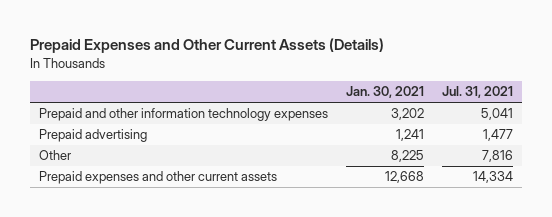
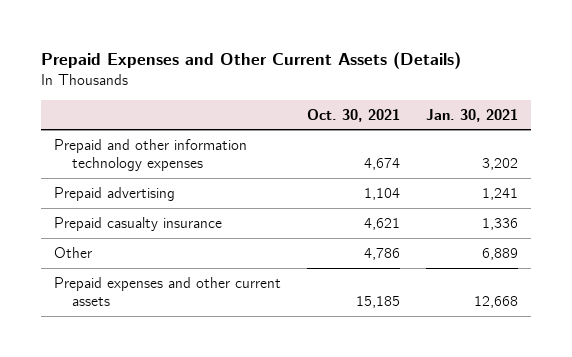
[441,86,513,99] Jul. 31, 2021 -> none
none -> [306,108,400,122] Oct. 30, 2021
none -> [54,216,223,231] Prepaid casualty insurance
[390,150,424,163] 8,225 -> [481,247,518,260] 6,889

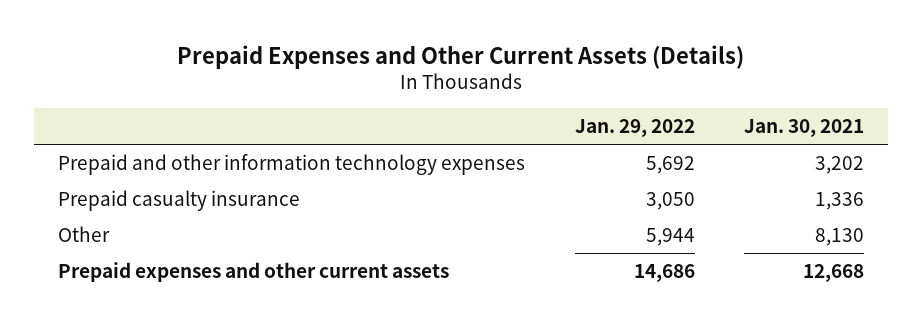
[306,108,400,122] Oct. 30, 2021 -> none
none -> [574,119,695,138] Jan. 29, 2022
[54,186,176,201] Prepaid advertising -> none
[481,247,518,260] 6,889 -> [814,227,864,246] 8,130

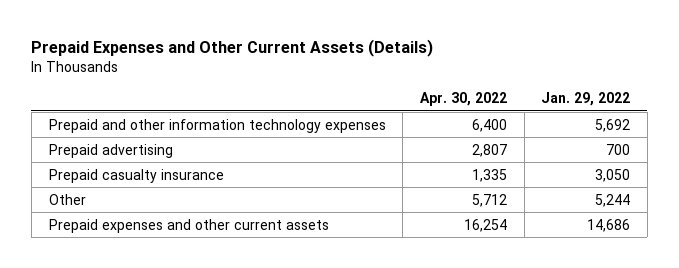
[743,119,864,138] Jan. 30, 2021 -> none
none -> [419,92,507,107] Apr. 30, 2022
none -> [48,143,173,158] Prepaid advertising
[645,227,695,246] 5,944 -> [595,193,631,207] 5,244

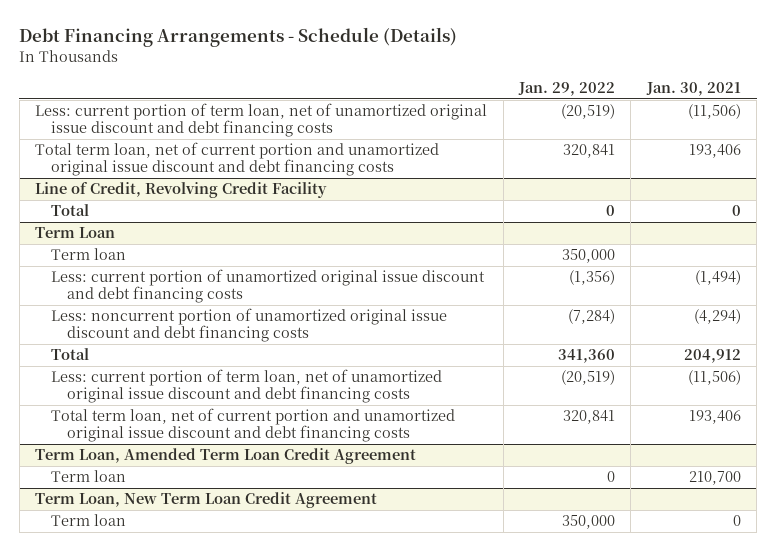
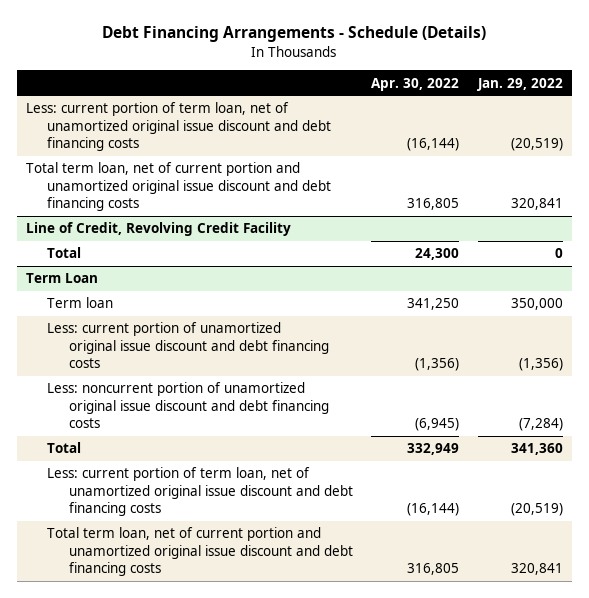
[645,82,741,97] Jan. 30, 2021 -> none
none -> [371,77,460,91] Apr. 30, 2022
[35,448,417,465] Term Loan, Amended Term Loan Credit Agreement -> none
[50,470,126,483] Term loan -> none
[35,492,378,509] Term Loan, New Term Loan Credit Agreement -> none
[50,514,126,527] Term loan -> none

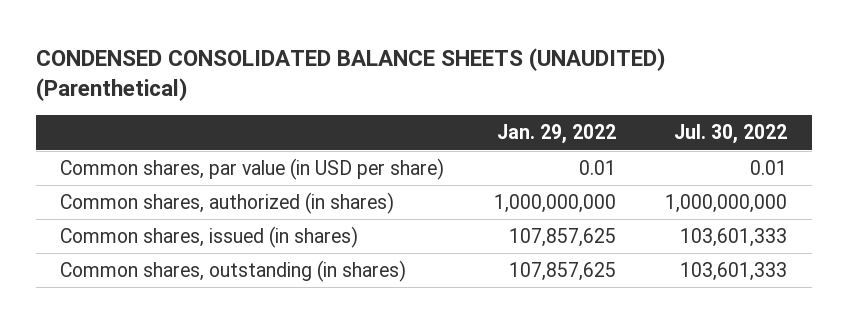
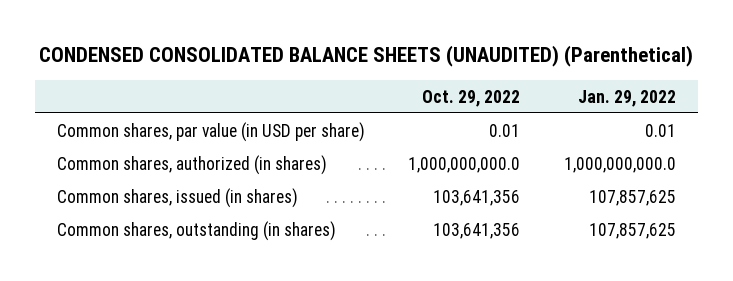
[674,124,788,145] Jul. 30, 2022 -> none
none -> [422,89,521,107] Oct. 29, 2022
[493,194,616,214] 1,000,000,000 -> [563,156,676,173] 1,000,000,000.0

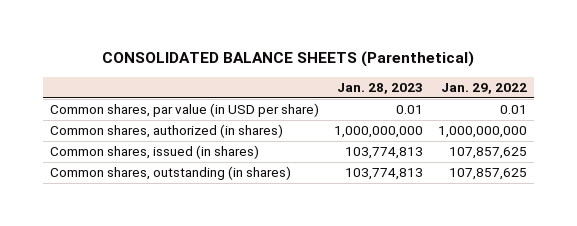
[39,45,694,68] CONDENSED CONSOLIDATED BALANCE SHEETS (UNAUDITED) (Parenthetical) -> [102,51,475,68] CONSOLIDATED BALANCE SHEETS (Parenthetical)
[422,89,521,107] Oct. 29, 2022 -> none
none -> [336,82,423,94] Jan. 28, 2023
[563,156,676,173] 1,000,000,000.0 -> [437,126,527,139] 1,000,000,000

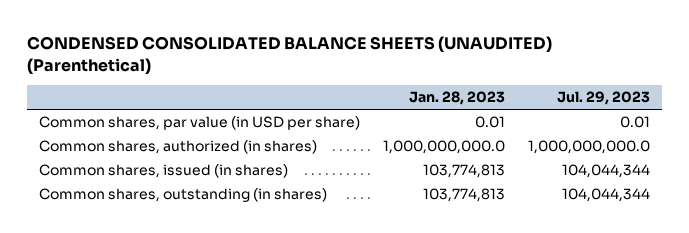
[102,51,475,68] CONSOLIDATED BALANCE SHEETS (Parenthetical) -> [27,36,553,74] CONDENSED CONSOLIDATED BALANCE SHEETS (UNAUDITED) (Parenthetical)
[440,82,527,94] Jan. 29, 2022 -> none
none -> [557,91,651,106] Jul. 29, 2023
[333,126,423,139] 1,000,000,000 -> [382,140,505,155] 1,000,000,000.0

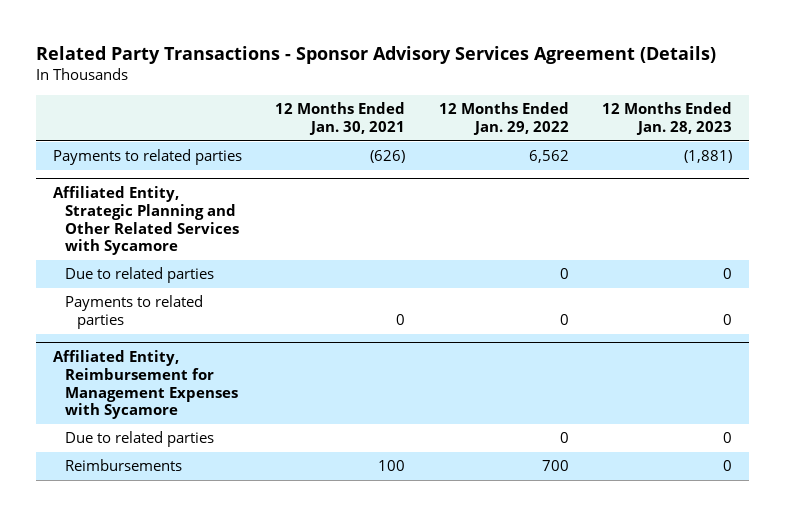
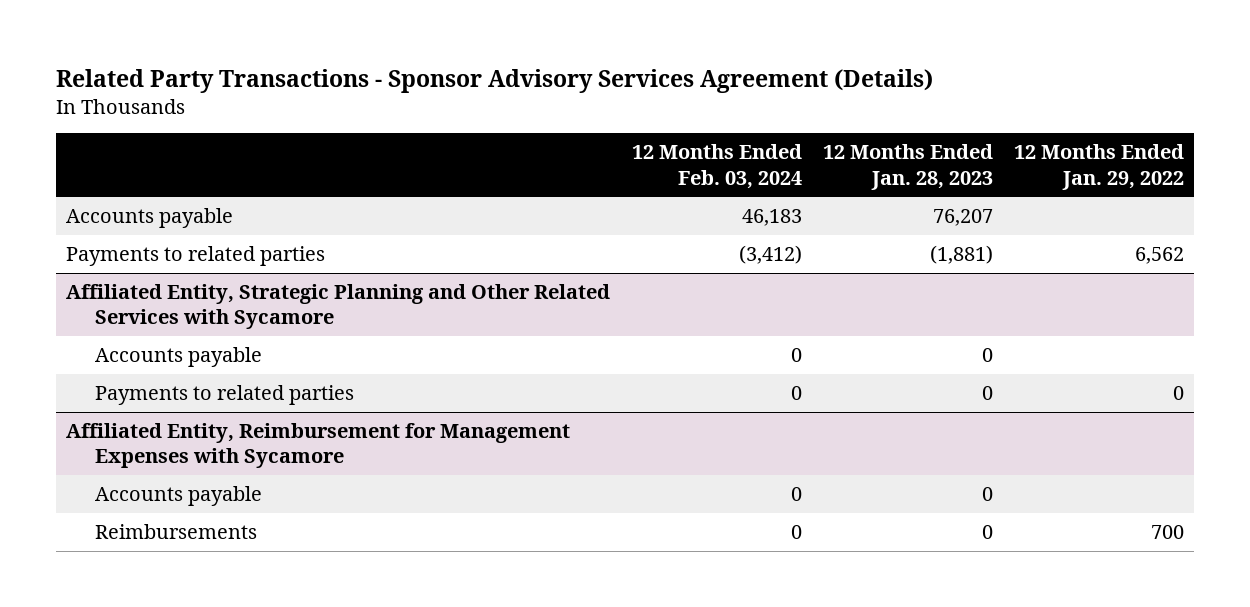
[275,102,406,136] 12 Months Ended Jan. 30, 2021 -> none
none -> [631,144,802,189] 12 Months Ended Feb. 03, 2024
none -> [66,207,234,228] Accounts payable
[64,267,214,284] Due to related parties -> none
none -> [94,346,262,367] Accounts payable
[64,431,214,448] Due to related parties -> none
none -> [94,485,262,506] Accounts payable

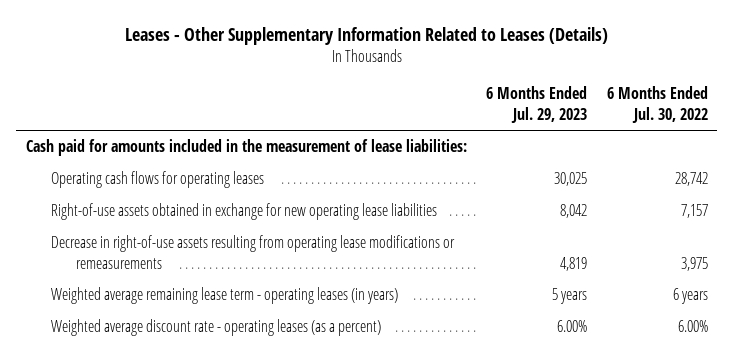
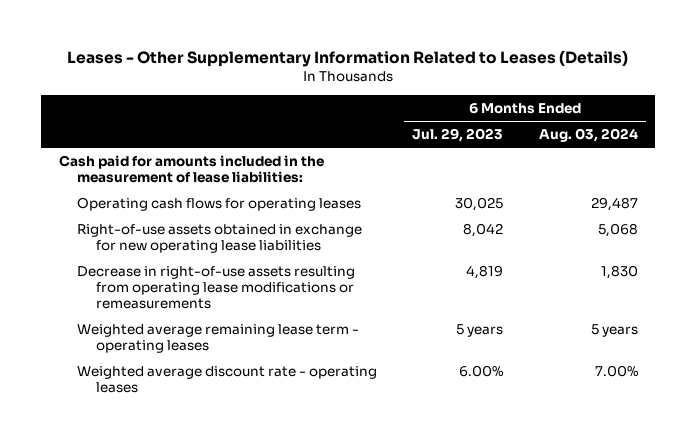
[606,86,708,123] 6 Months Ended Jul. 30, 2022 -> none
none -> [538,128,638,143] Aug. 03, 2024
[50,287,398,305] Weighted average remaining lease term - operating leases (in years) -> [77,324,360,354] Weighted average remaining lease term - operating leases
[50,319,381,337] Weighted average discount rate - operating leases (as a percent) -> [77,366,378,394] Weighted average discount rate - operating leases

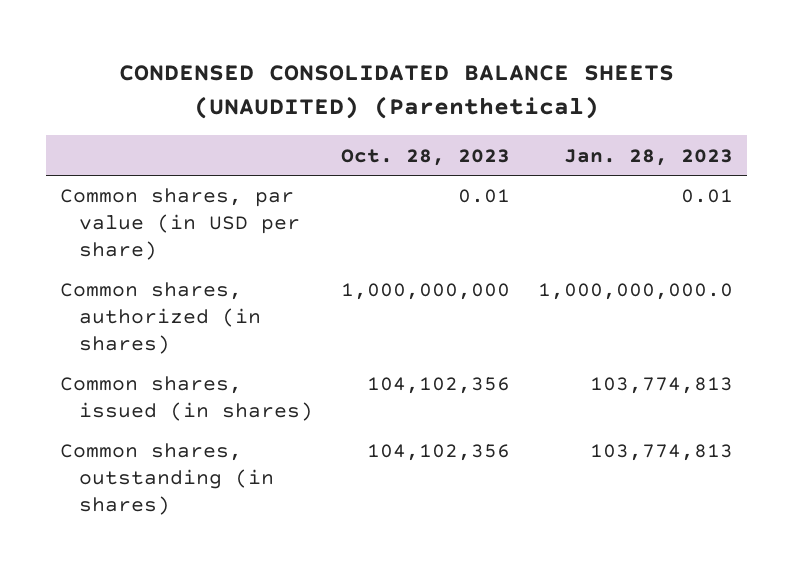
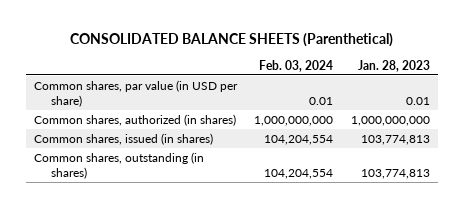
[118,65,674,119] CONDENSED CONSOLIDATED BALANCE SHEETS (UNAUDITED) (Parenthetical) -> [69,32,393,47] CONSOLIDATED BALANCE SHEETS (Parenthetical)
[340,148,510,166] Oct. 28, 2023 -> none
none -> [259,59,334,72] Feb. 03, 2024
[537,283,733,301] 1,000,000,000.0 -> [350,115,430,126] 1,000,000,000

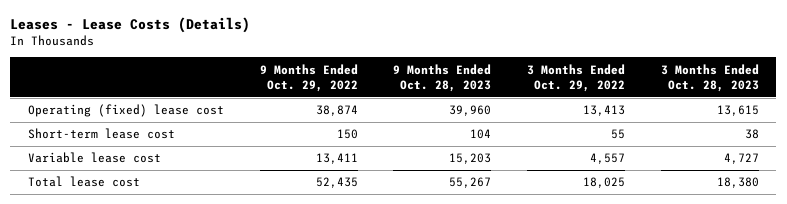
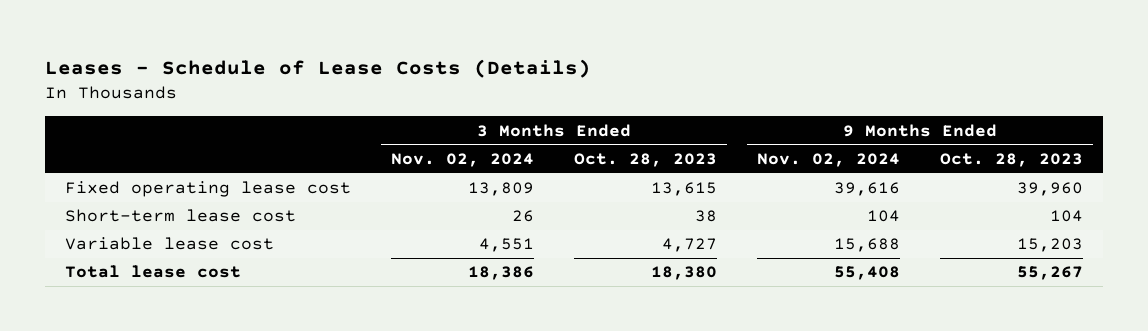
[10,16,251,33] Leases - Lease Costs (Details) -> [45,58,592,78] Leases - Schedule of Lease Costs (Details)
[259,63,358,93] 9 Months Ended Oct. 29, 2022 -> none
[526,63,625,93] 3 Months Ended Oct. 29, 2022 -> none
none -> [391,153,535,168] Nov. 02, 2024
none -> [756,153,900,168] Nov. 02, 2024
[27,104,224,118] Operating (fixed) lease cost -> [65,181,352,198] Fixed operating lease cost

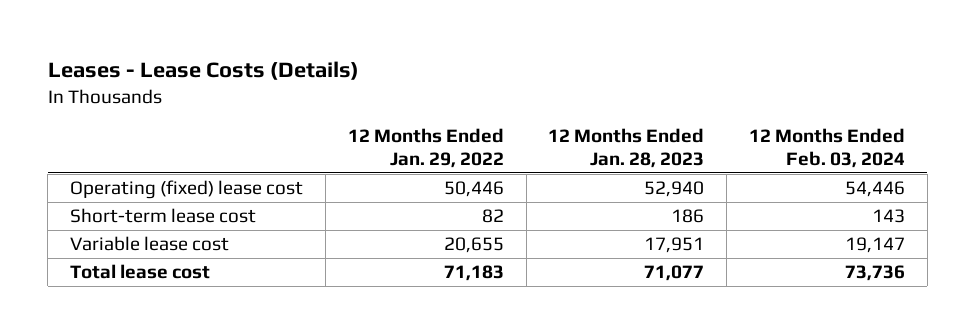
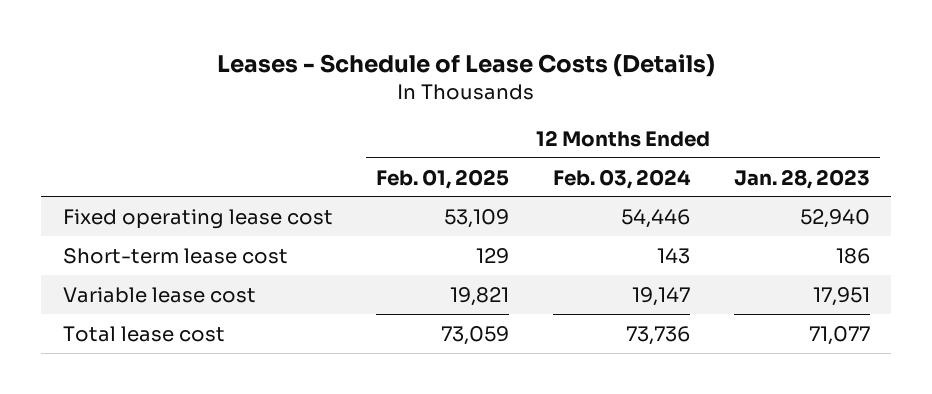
[47,61,359,81] Leases - Lease Costs (Details) -> [217,54,716,78] Leases - Schedule of Lease Costs (Details)
[347,127,504,168] 12 Months Ended Jan. 29, 2022 -> none
none -> [376,168,510,189] Feb. 01, 2025
[70,180,304,200] Operating (fixed) lease cost -> [62,208,333,229] Fixed operating lease cost

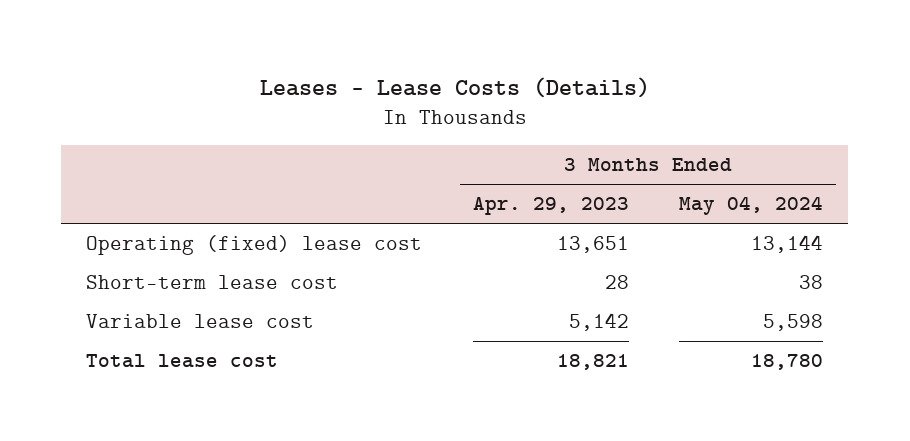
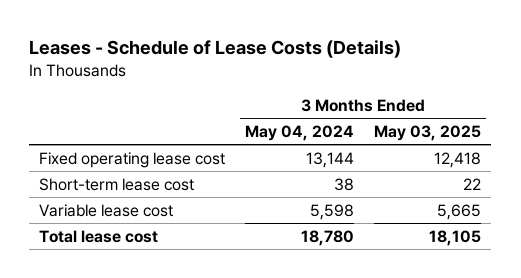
[259,76,650,98] Leases - Lease Costs (Details) -> [29,40,402,59] Leases - Schedule of Lease Costs (Details)
[472,197,629,216] Apr. 29, 2023 -> none
none -> [374,125,482,142] May 03, 2025
[86,234,423,255] Operating (fixed) lease cost -> [39,151,226,168] Fixed operating lease cost

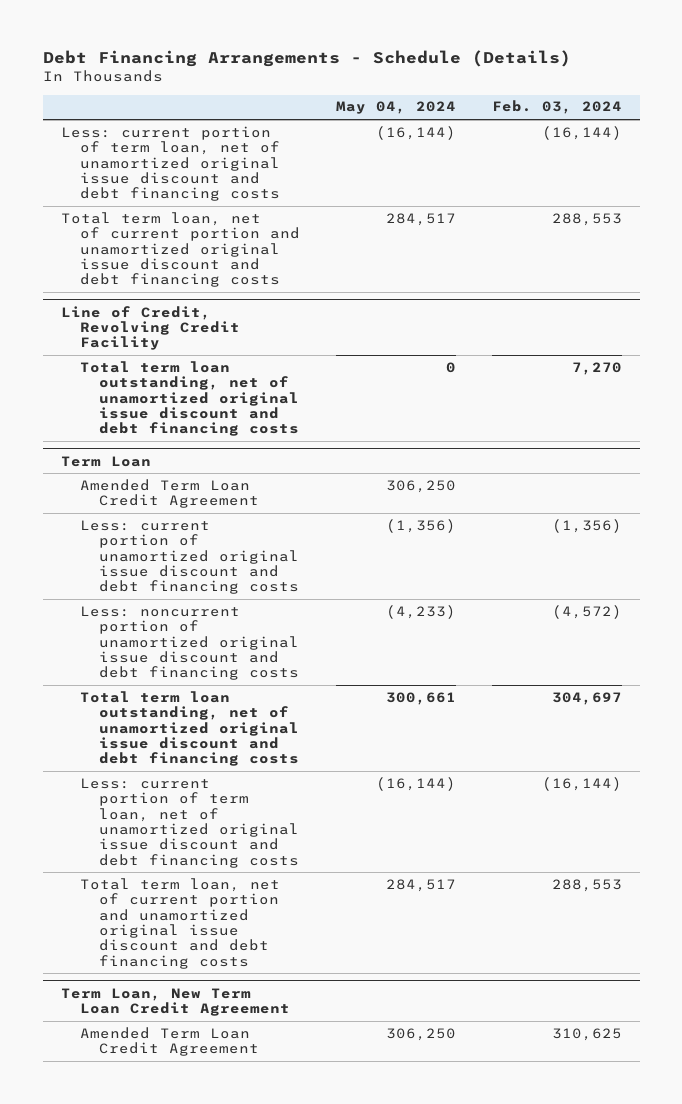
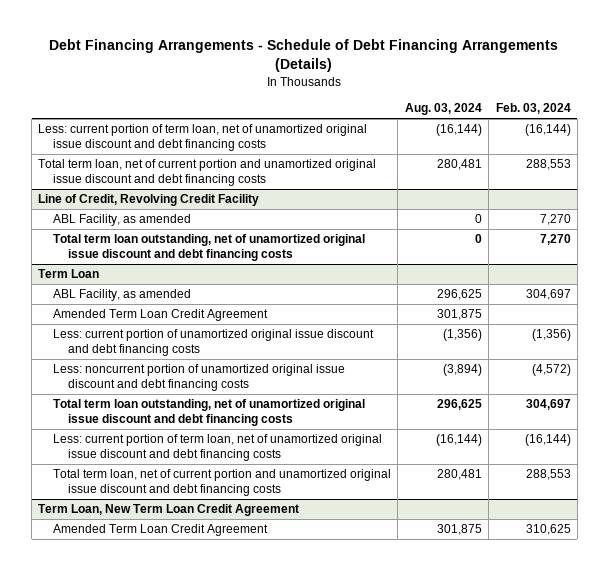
[42,50,571,68] Debt Financing Arrangements - Schedule (Details) -> [49,39,559,73] Debt Financing Arrangements - Schedule of Debt Financing Arrangements (Details)
[335,101,456,115] May 04, 2024 -> none
none -> [404,103,482,116] Aug. 03, 2024
none -> [53,214,192,227] ABL Facility, as amended
none -> [53,289,192,302] ABL Facility, as amended

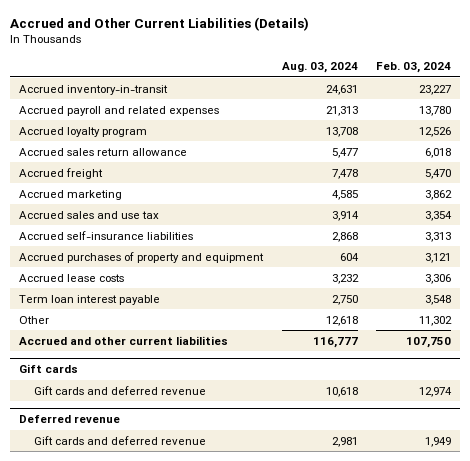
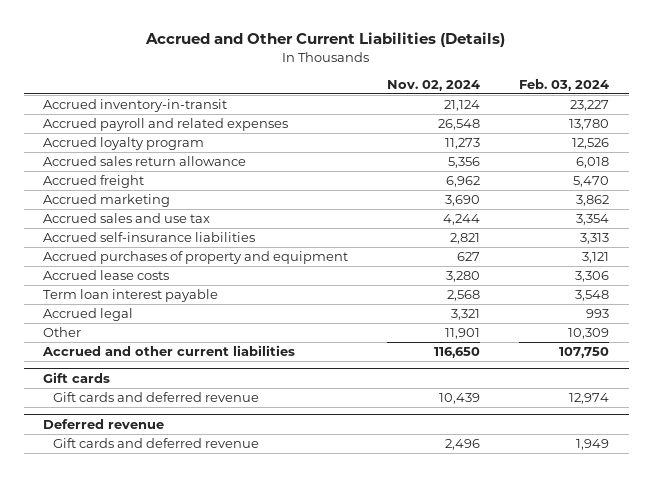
[281,61,358,73] Aug. 03, 2024 -> none
none -> [387,79,481,91] Nov. 02, 2024
none -> [43,308,134,322] Accrued legal
[419,315,453,326] 11,302 -> [568,328,610,340] 10,309

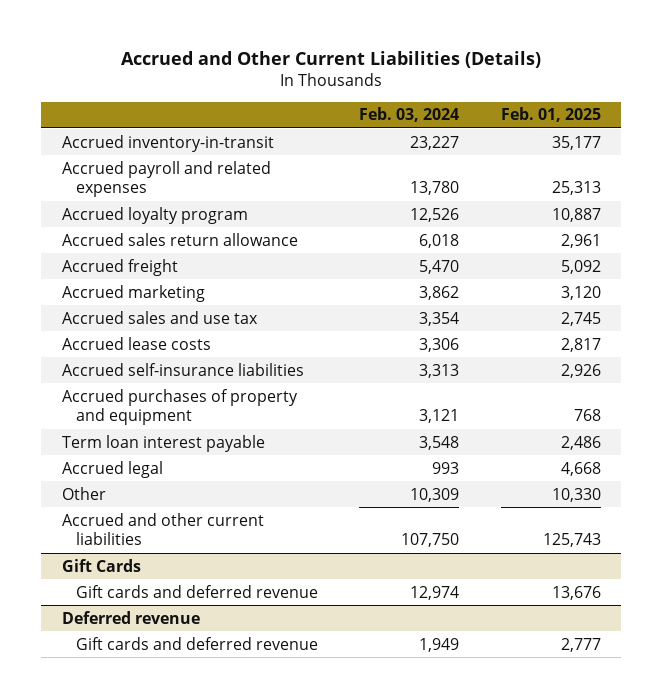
[387,79,481,91] Nov. 02, 2024 -> none
none -> [500,107,601,123] Feb. 01, 2025
[43,270,170,281] Accrued lease costs -> [61,336,211,350] Accrued lease costs
[43,371,111,383] Gift cards -> [61,558,141,572] Gift Cards

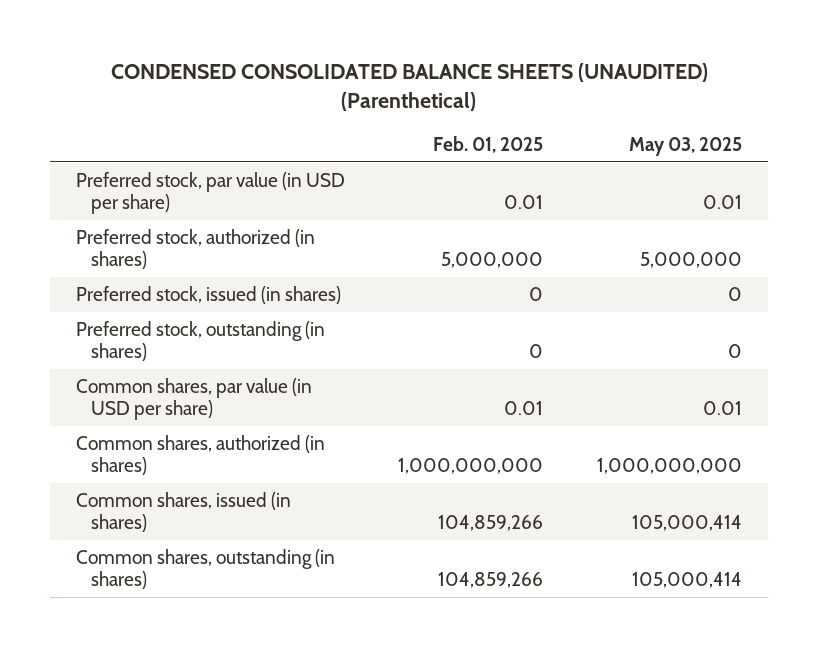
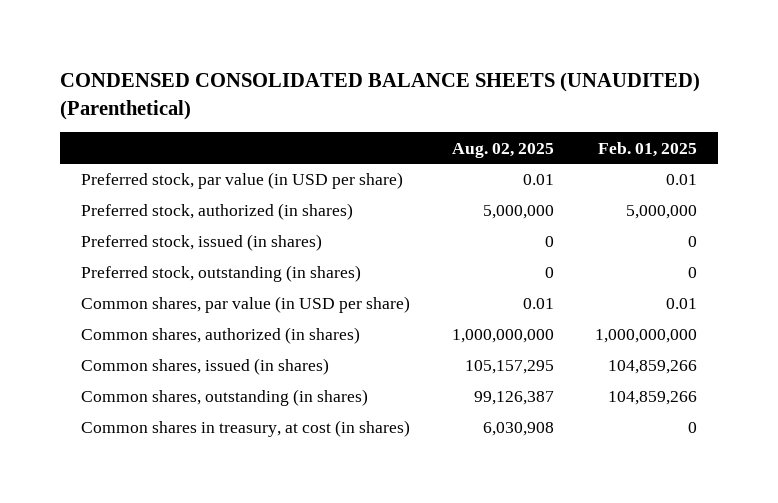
[628,136,742,156] May 03, 2025 -> none
none -> [451,142,554,158] Aug. 02, 2025
none -> [80,420,410,438] Common shares in treasury, at cost (in shares)

